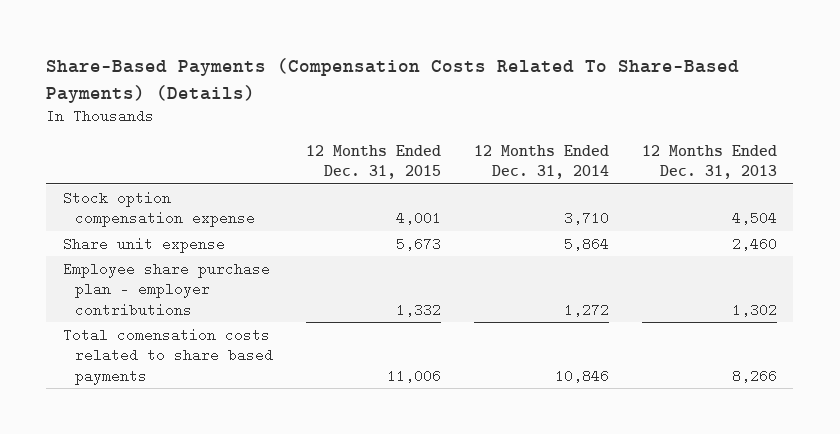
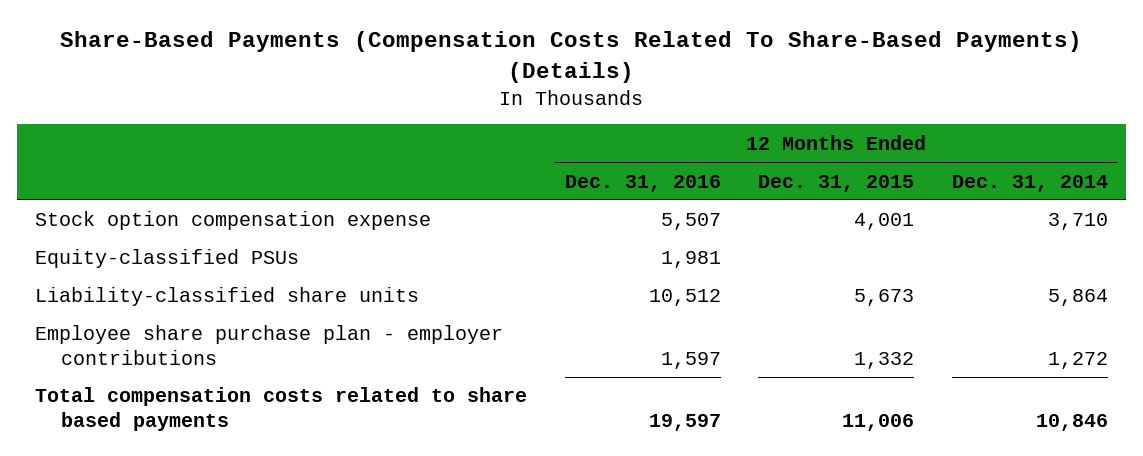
[641,144,777,180] 12 Months Ended Dec. 31, 2013 -> none
none -> [564,174,721,192] Dec. 31, 2016
none -> [35,249,300,269] Equity-classified PSUs
[62,236,225,253] Share unit expense -> [35,287,420,307] Liability-classified share units
[62,327,273,385] Total comensation costs related to share based payments -> [35,387,528,431] Total compensation costs related to share based payments

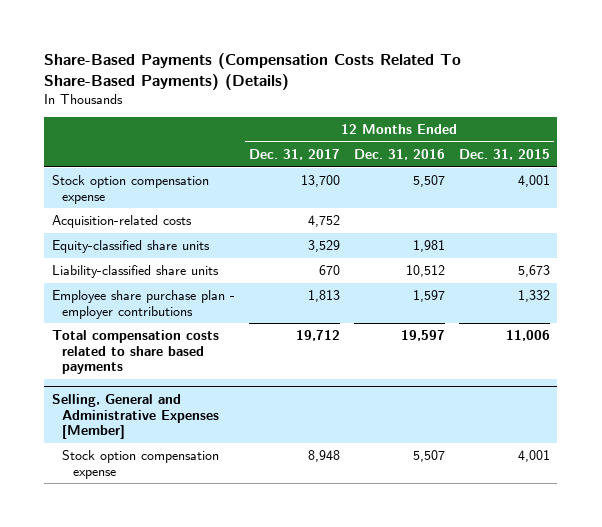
[951,174,1108,192] Dec. 31, 2014 -> none
none -> [248,149,340,161] Dec. 31, 2017
none -> [51,215,192,229] Acquisition-related costs
[35,249,300,269] Equity-classified PSUs -> [51,240,210,254] Equity-classified share units
none -> [51,393,220,440] Selling, General and Administrative Expenses [Member]
none -> [62,450,220,479] Stock option compensation expense

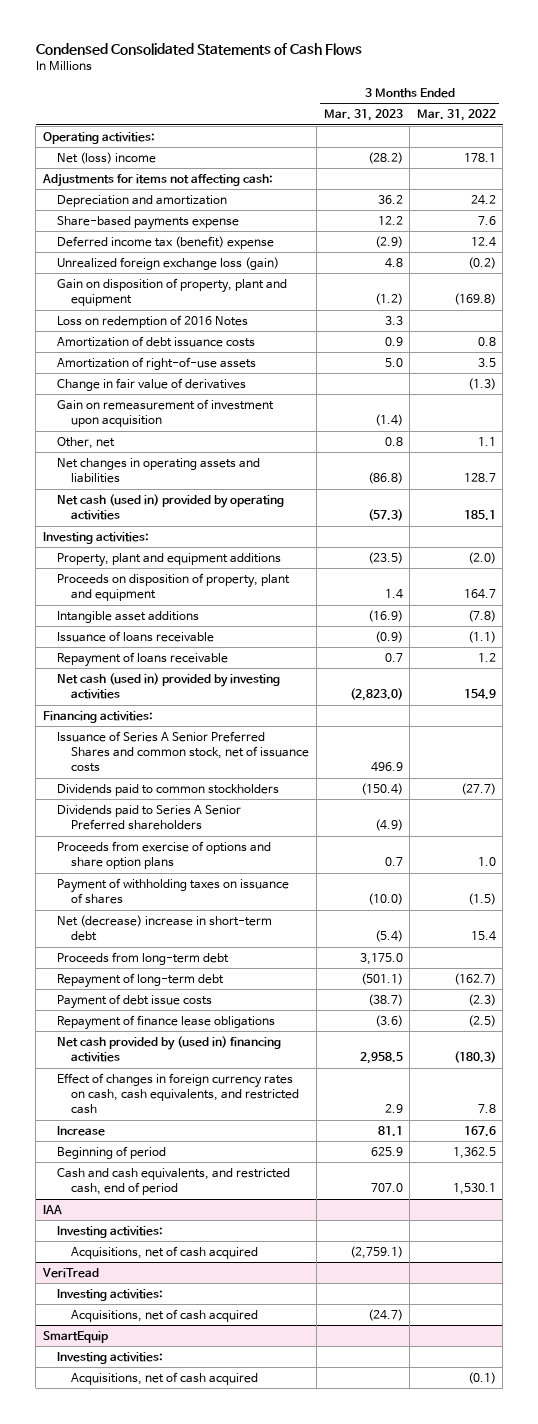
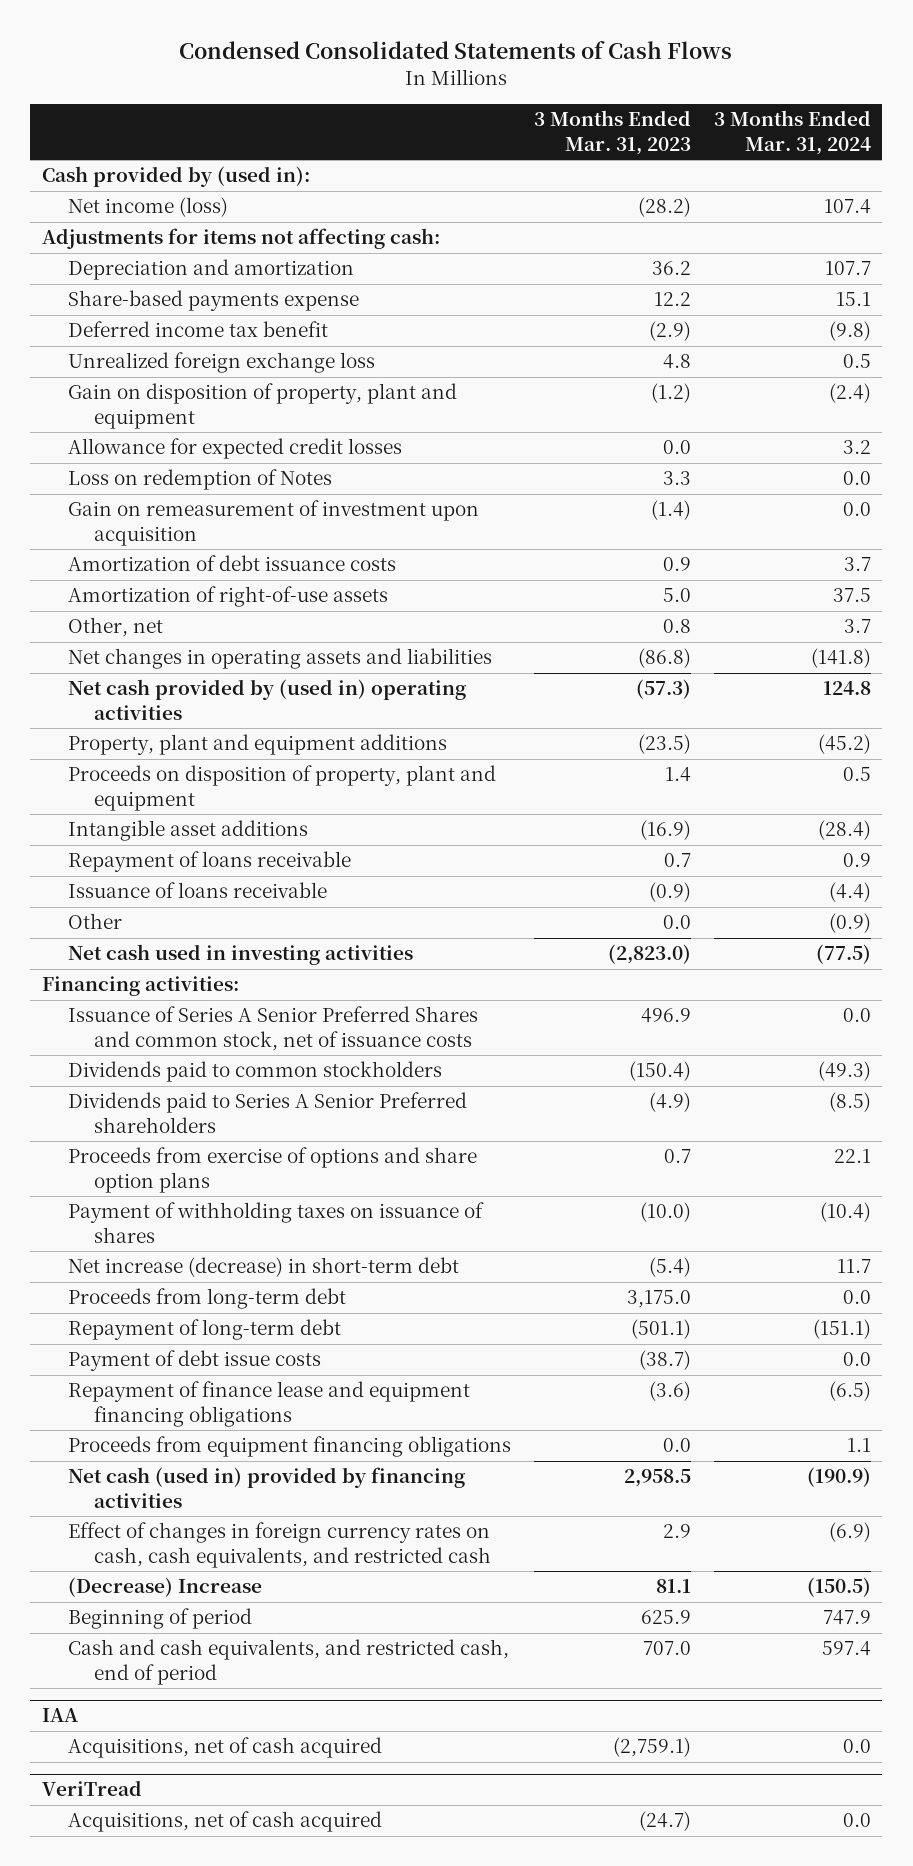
[416,109,496,122] Mar. 31, 2022 -> none
none -> [713,110,871,155] 3 Months Ended Mar. 31, 2024
[42,131,155,144] Operating activities: -> [41,166,310,188] Cash provided by (used in):
[57,151,157,164] Net (loss) income -> [67,197,228,218] Net income (loss)
[57,235,275,249] Deferred income tax (benefit) expense -> [67,321,328,338] Deferred income tax benefit
[57,256,280,270] Unrealized foreign exchange loss (gain) -> [67,352,375,374] Unrealized foreign exchange loss
none -> [67,438,402,460] Allowance for expected credit losses
[57,314,249,328] Loss on redemption of 2016 Notes -> [67,469,332,491] Loss on redemption of Notes
[57,398,275,428] Gain on remeasurement of investment upon acquisition -> [67,500,479,546] Gain on remeasurement of investment upon acquisition
[57,377,247,391] Change in fair value of derivatives -> none
[42,531,149,544] Investing activities: -> none
[57,493,285,521] Net cash (used in) provided by operating activities -> [67,679,466,720] Net cash provided by (used in) operating activities
[57,630,215,642] Issuance of loans receivable -> [67,882,327,899] Issuance of loans receivable
none -> [67,913,122,930] Other
[57,672,281,700] Net cash (used in) provided by investing activities -> [67,944,413,966] Net cash used in investing activities
[57,914,273,942] Net (decrease) increase in short-term debt -> [67,1257,459,1278] Net increase (decrease) in short-term debt
[57,1014,276,1030] Repayment of finance lease obligations -> [67,1381,470,1427] Repayment of finance lease and equipment financing obligations
none -> [67,1436,511,1458] Proceeds from equipment financing obligations
[57,1035,282,1063] Net cash provided by (used in) financing activities -> [67,1467,465,1508] Net cash (used in) provided by financing activities
[57,1125,106,1136] Increase -> [67,1577,262,1598] (Decrease) Increase
[57,1225,164,1238] Investing activities: -> none
[57,1288,164,1301] Investing activities: -> none
[42,1330,108,1343] SmartEquip -> none
[57,1351,164,1364] Investing activities: -> none
[71,1371,259,1385] Acquisitions, net of cash acquired -> none

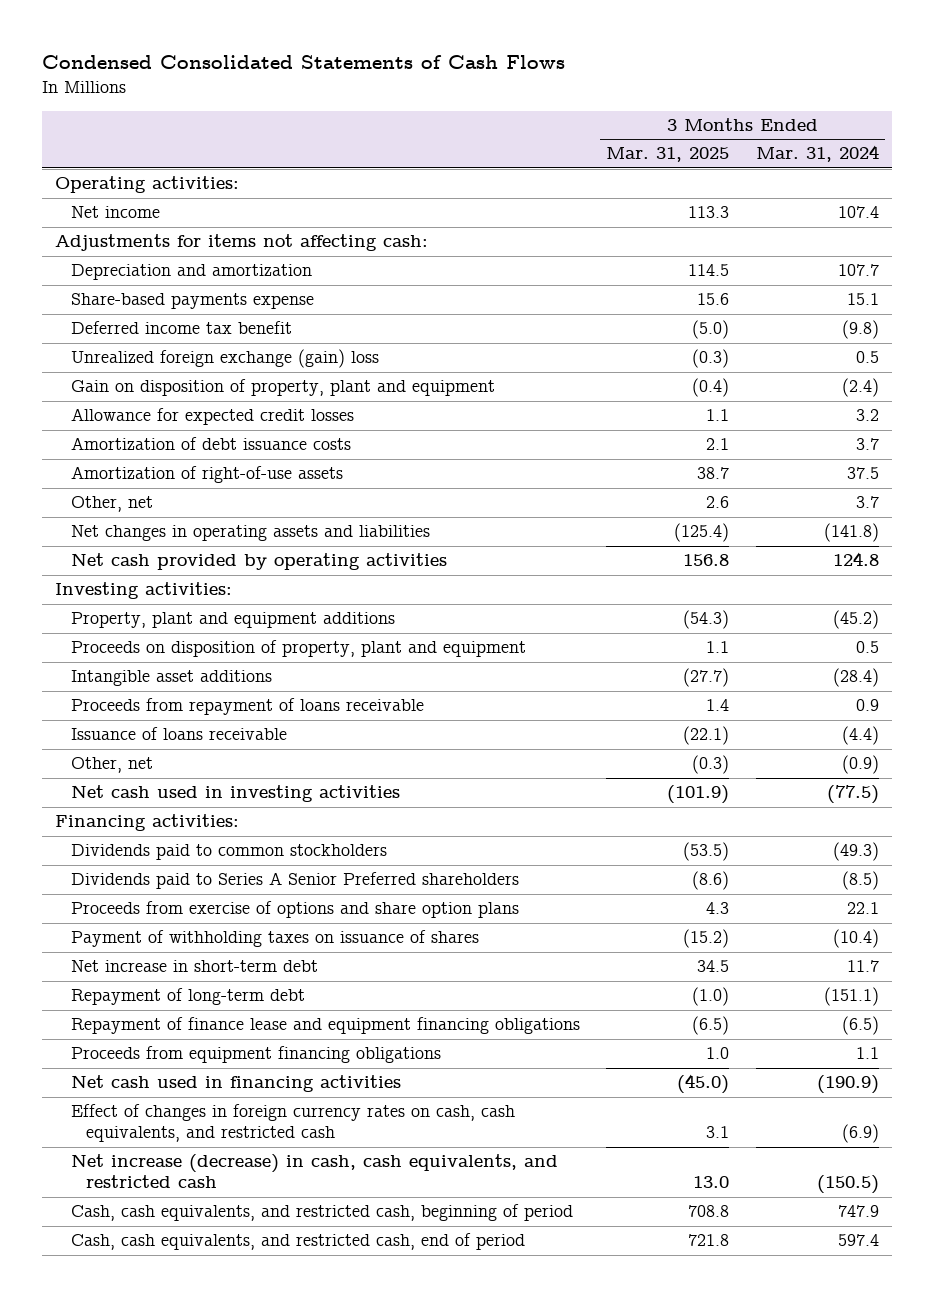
[533,110,691,155] 3 Months Ended Mar. 31, 2023 -> none
none -> [606,147,730,163] Mar. 31, 2025
[41,166,310,188] Cash provided by (used in): -> [55,176,240,194] Operating activities:
[67,197,228,218] Net income (loss) -> [70,206,160,219] Net income
[67,352,375,374] Unrealized foreign exchange loss -> [70,349,379,369] Unrealized foreign exchange (gain) loss
[67,469,332,491] Loss on redemption of Notes -> none
[67,500,479,546] Gain on remeasurement of investment upon acquisition -> none
[67,679,466,720] Net cash provided by (used in) operating activities -> [70,553,447,571] Net cash provided by operating activities
none -> [55,582,233,600] Investing activities:
[67,851,351,873] Repayment of loans receivable -> [70,698,424,716] Proceeds from repayment of loans receivable
[67,913,122,930] Other -> [70,757,153,774] Other, net
[67,1006,478,1051] Issuance of Series A Senior Preferred Shares and common stock, net of issuance costs -> none
[67,1288,346,1310] Proceeds from long-term debt -> none
[67,1257,459,1278] Net increase (decrease) in short-term debt -> [70,960,318,973] Net increase in short-term debt
[67,1350,321,1372] Payment of debt issue costs -> none
[67,1467,465,1508] Net cash (used in) provided by financing activities -> [70,1075,401,1093] Net cash used in financing activities
[41,1708,78,1723] IAA -> none
[67,1737,382,1759] Acquisitions, net of cash acquired -> none
[41,1780,142,1797] VeriTread -> none
[67,1811,382,1833] Acquisitions, net of cash acquired -> none
[67,1577,262,1598] (Decrease) Increase -> [70,1154,558,1189] Net increase (decrease) in cash, cash equivalents, and restricted cash
[67,1608,252,1630] Beginning of period -> [70,1204,573,1222] Cash, cash equivalents, and restricted cash, beginning of period
[67,1639,509,1685] Cash and cash equivalents, and restricted cash, end of period -> [70,1233,525,1251] Cash, cash equivalents, and restricted cash, end of period

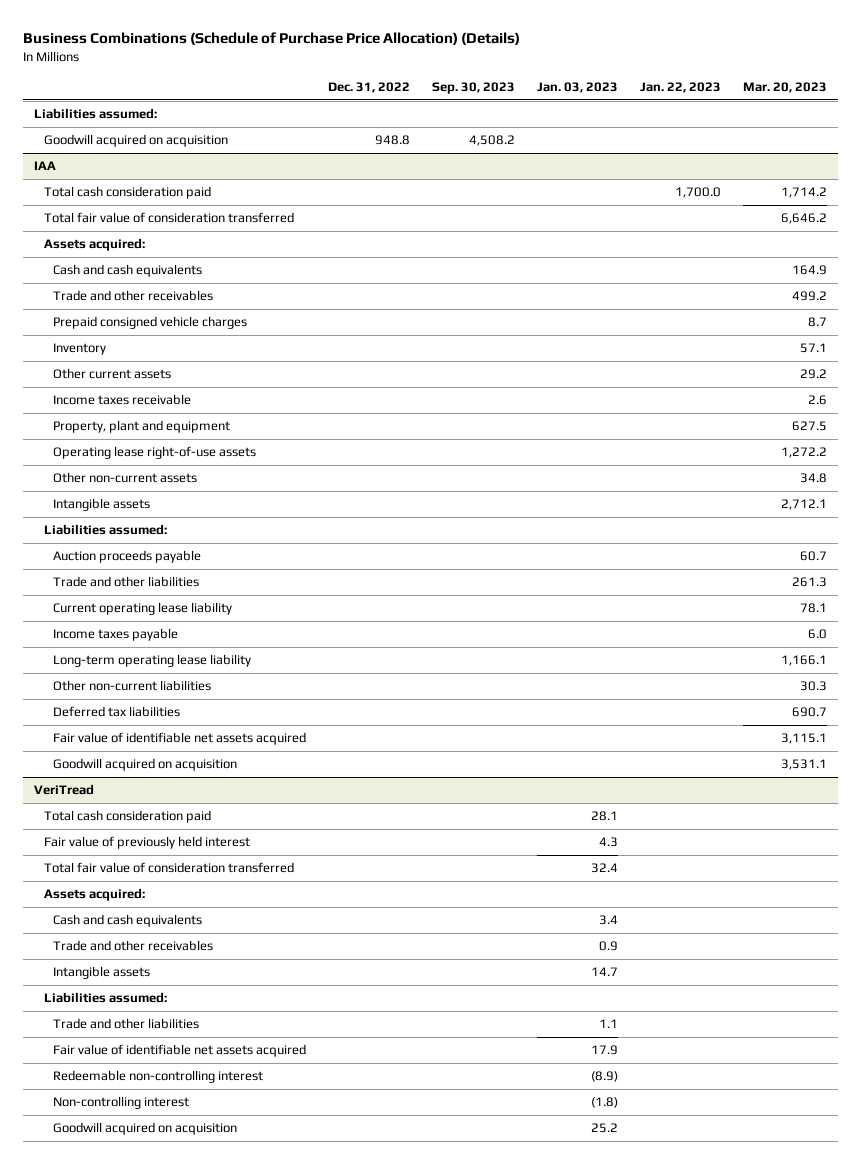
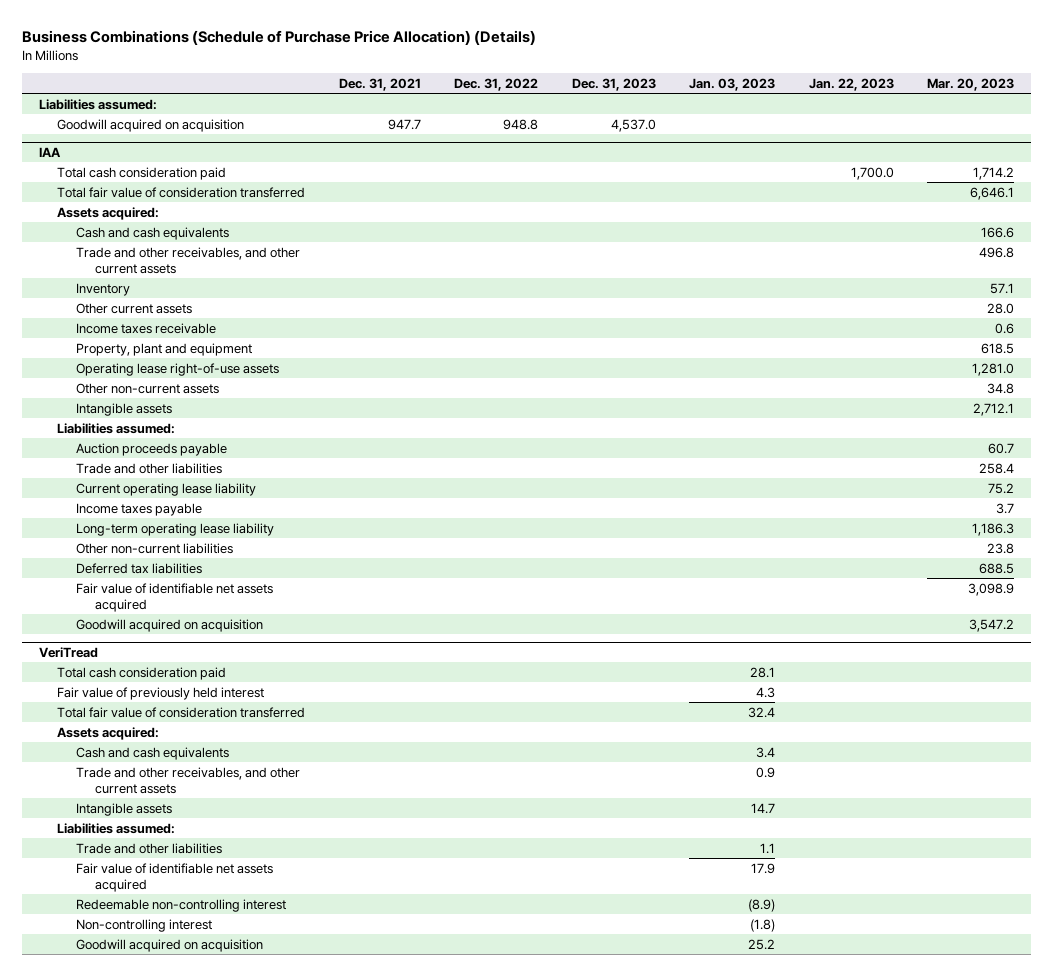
[432,82,516,95] Sep. 30, 2023 -> none
none -> [338,77,421,91] Dec. 31, 2021
none -> [571,77,656,91] Dec. 31, 2023
[781,213,828,225] 6,646.2 -> [969,186,1014,200] 6,646.1
[53,316,248,330] Prepaid consigned vehicle charges -> none
[792,265,828,276] 164.9 -> [980,226,1014,238] 166.6
[53,290,214,302] Trade and other receivables -> [76,246,301,274] Trade and other receivables, and other current assets
[792,291,828,302] 499.2 -> [978,246,1014,258] 496.8
[800,369,828,380] 29.2 -> [986,302,1014,314] 28.0
[808,395,828,406] 2.6 -> [994,322,1014,334] 0.6
[792,421,828,432] 627.5 -> [980,342,1014,354] 618.5
[781,447,828,459] 1,272.2 -> [971,362,1014,376] 1,281.0
[792,577,828,588] 261.3 -> [978,462,1014,474] 258.4
[800,603,828,614] 78.1 -> [987,482,1014,494] 75.2
[808,629,828,640] 6.0 -> [995,502,1014,514] 3.7
[781,655,828,667] 1,166.1 -> [971,522,1014,536] 1,186.3
[800,681,828,692] 30.3 -> [986,542,1014,554] 23.8
[792,707,828,718] 690.7 -> [978,562,1014,574] 688.5
[781,733,828,745] 3,115.1 -> [967,582,1014,596] 3,098.9
[781,759,828,771] 3,531.1 -> [968,618,1014,632] 3,547.2
[53,940,214,952] Trade and other receivables -> [76,766,301,794] Trade and other receivables, and other current assets

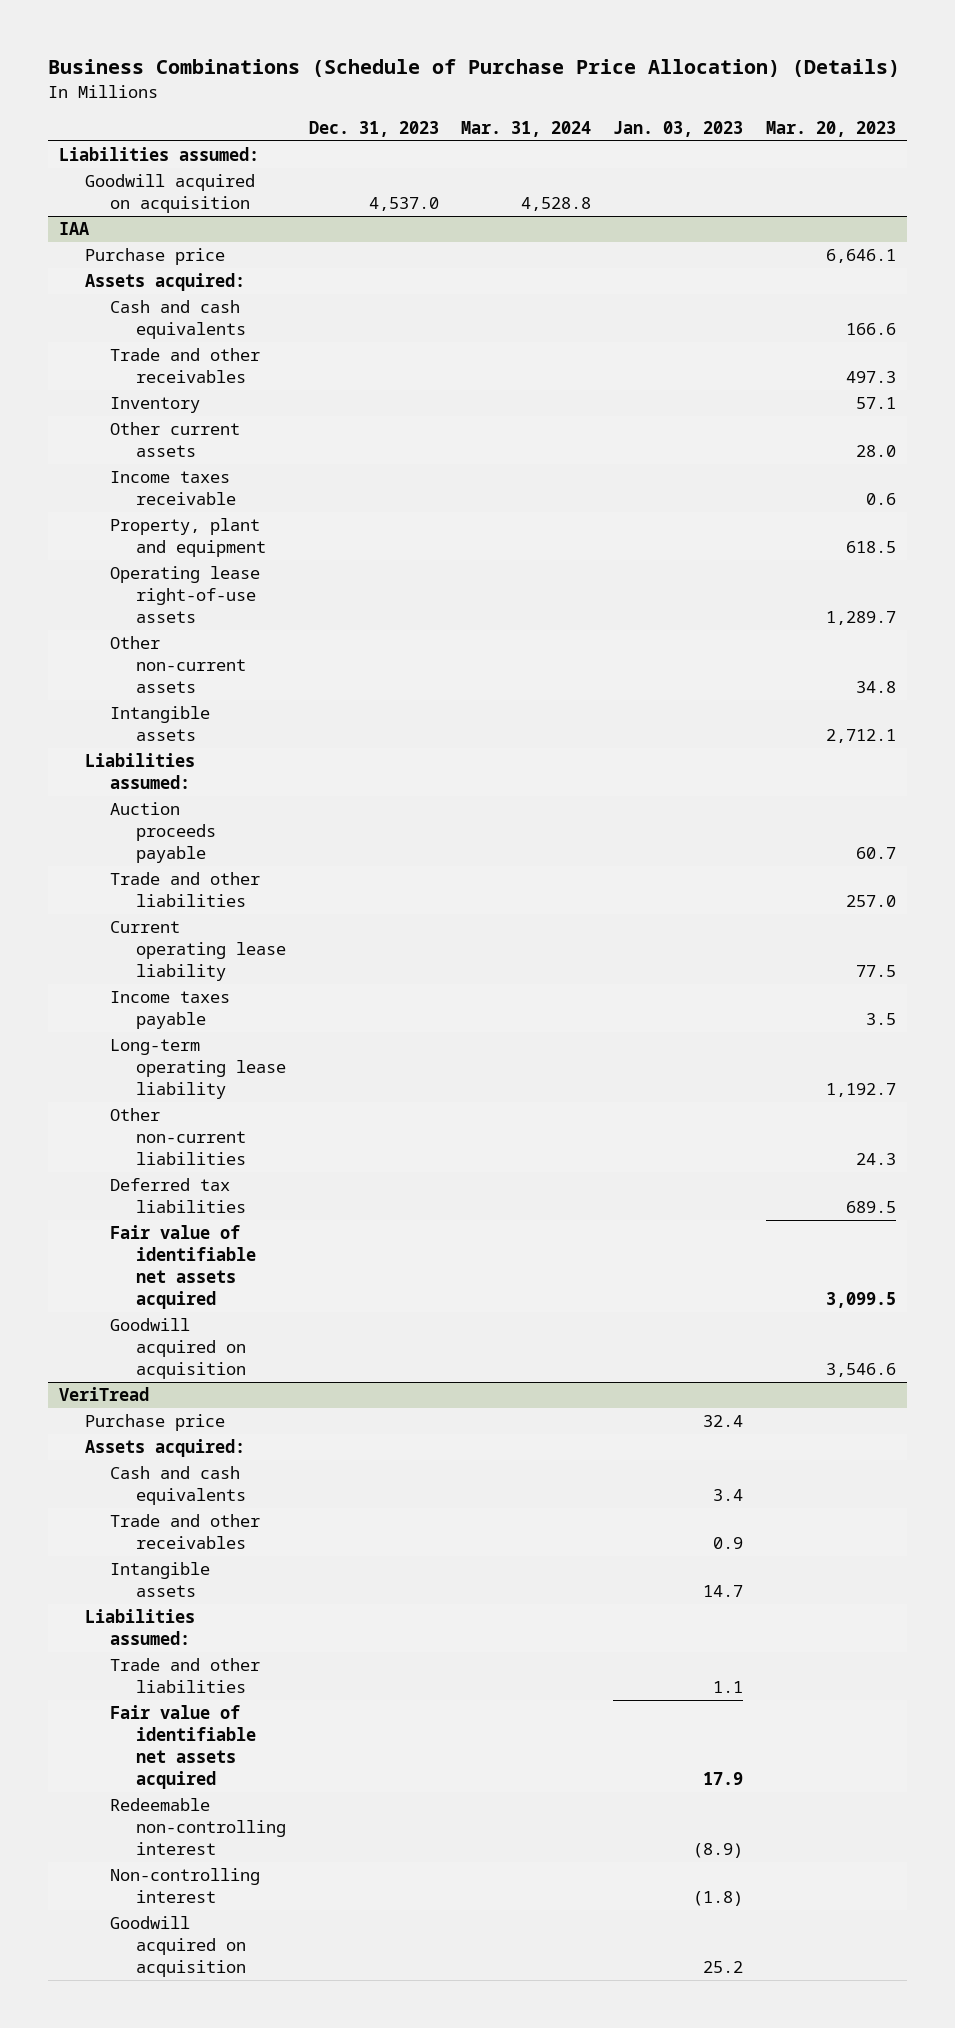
[338,77,421,91] Dec. 31, 2021 -> none
[454,77,539,91] Dec. 31, 2022 -> none
[808,77,894,91] Jan. 22, 2023 -> none
none -> [461,120,592,137] Mar. 31, 2024
[57,166,227,180] Total cash consideration paid -> none
[57,186,306,198] Total fair value of consideration transferred -> [84,248,225,266] Purchase price
[76,246,301,274] Trade and other receivables, and other current assets -> [110,348,261,384] Trade and other receivables
[978,246,1014,258] 496.8 -> [845,371,896,384] 497.3
[971,362,1014,376] 1,281.0 -> [825,611,896,626] 1,289.7
[978,462,1014,474] 258.4 -> [845,895,896,908] 257.0
[987,482,1014,494] 75.2 -> [855,965,896,978] 77.5
[995,502,1014,514] 3.7 -> [865,1013,896,1026] 3.5
[971,522,1014,536] 1,186.3 -> [825,1083,896,1098] 1,192.7
[986,542,1014,554] 23.8 -> [855,1153,896,1166] 24.3
[978,562,1014,574] 688.5 -> [845,1201,896,1214] 689.5
[967,582,1014,596] 3,098.9 -> [825,1292,896,1309] 3,099.5
[968,618,1014,632] 3,547.2 -> [825,1363,896,1378] 3,546.6
[57,666,227,680] Total cash consideration paid -> none
[57,686,265,700] Fair value of previously held interest -> none
[57,706,306,718] Total fair value of consideration transferred -> [84,1414,225,1432] Purchase price
[76,766,301,794] Trade and other receivables, and other current assets -> [110,1514,261,1550] Trade and other receivables

